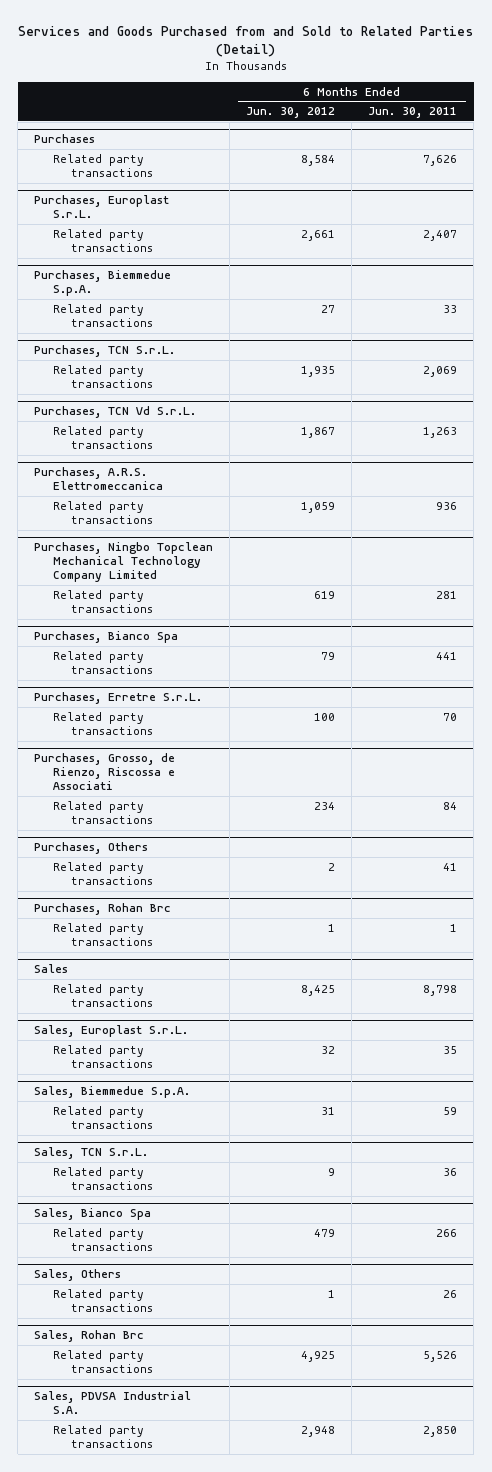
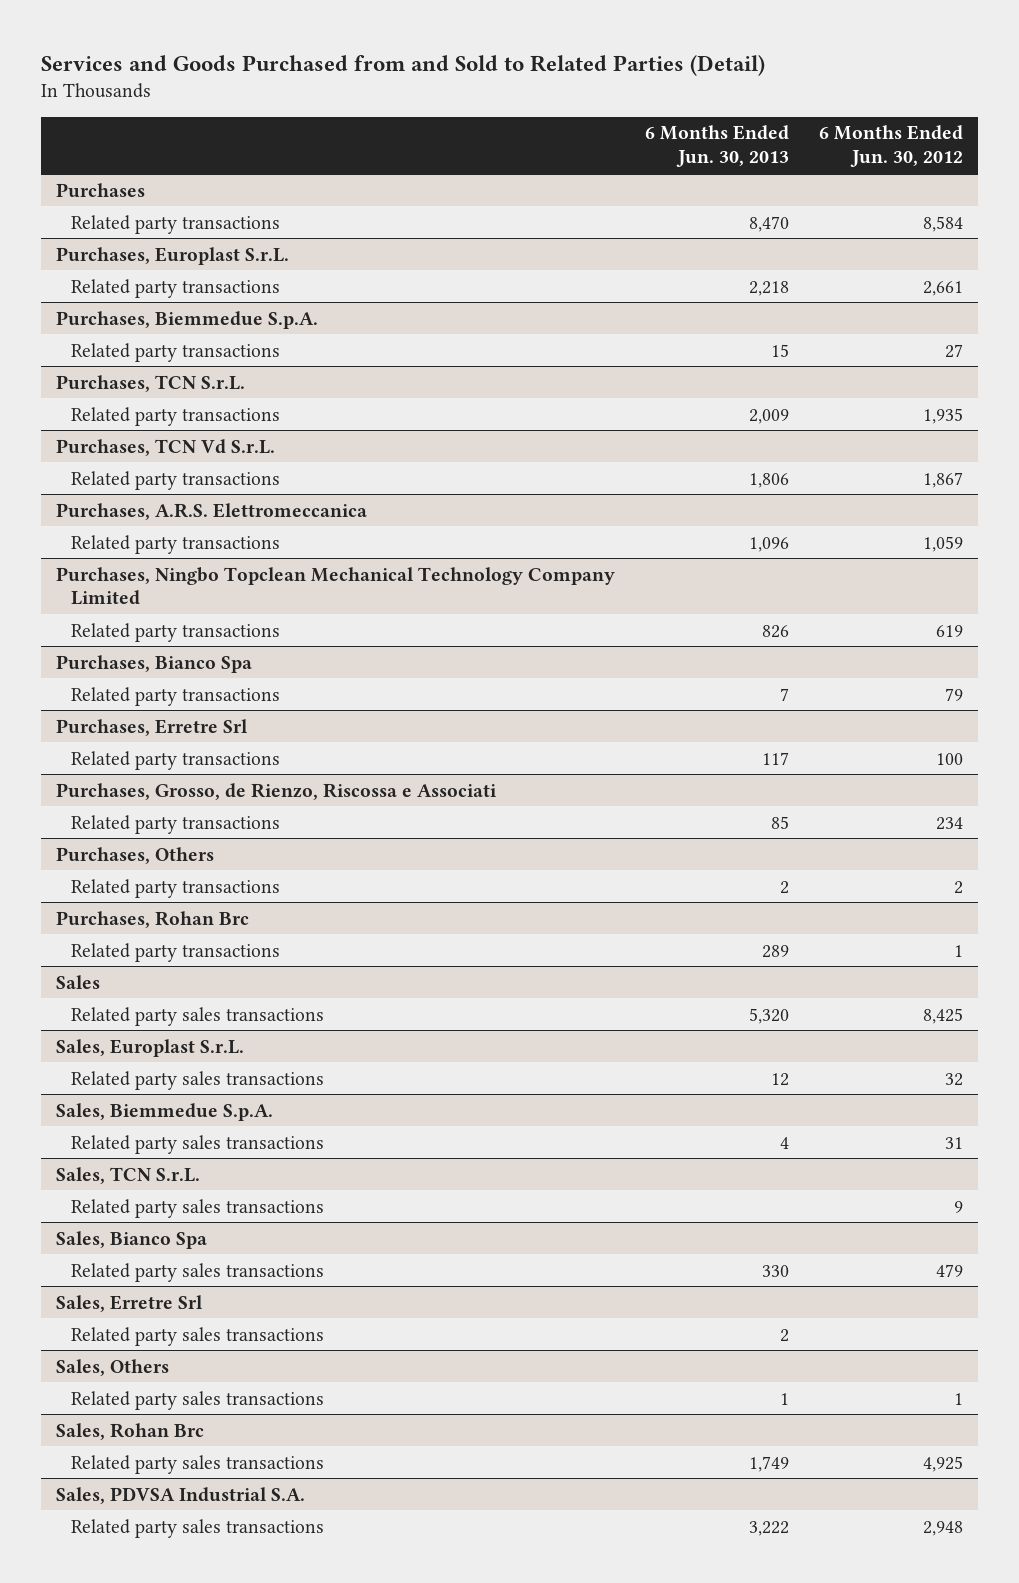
[368,107,458,119] Jun. 30, 2011 -> none
none -> [645,125,790,168] 6 Months Ended Jun. 30, 2013
[34,691,203,704] Purchases, Erretre S.r.L. -> none
none -> [55,718,248,736] Purchases, Erretre Srl
[52,983,154,1008] Related party transactions -> [71,1006,325,1026] Related party sales transactions
[52,1044,154,1069] Related party transactions -> [71,1070,325,1090] Related party sales transactions
[52,1105,154,1130] Related party transactions -> [71,1134,325,1154] Related party sales transactions
[52,1166,154,1191] Related party transactions -> [71,1198,325,1218] Related party sales transactions
[52,1227,154,1252] Related party transactions -> [71,1262,325,1282] Related party sales transactions
none -> [55,1294,203,1312] Sales, Erretre Srl
none -> [71,1326,325,1346] Related party sales transactions
[52,1288,154,1313] Related party transactions -> [71,1390,325,1410] Related party sales transactions
[52,1349,154,1374] Related party transactions -> [71,1454,325,1474] Related party sales transactions
[52,1424,154,1449] Related party transactions -> [71,1518,325,1538] Related party sales transactions

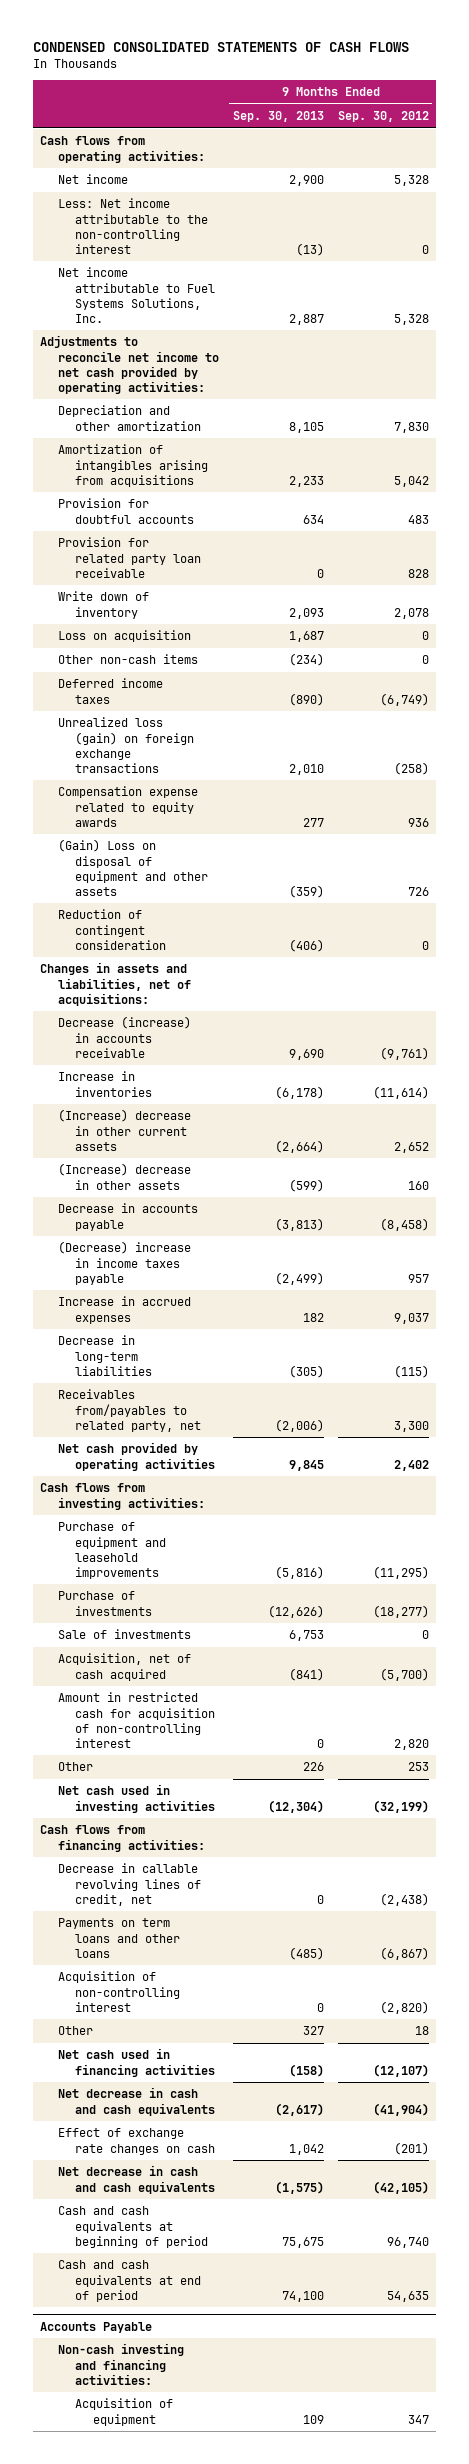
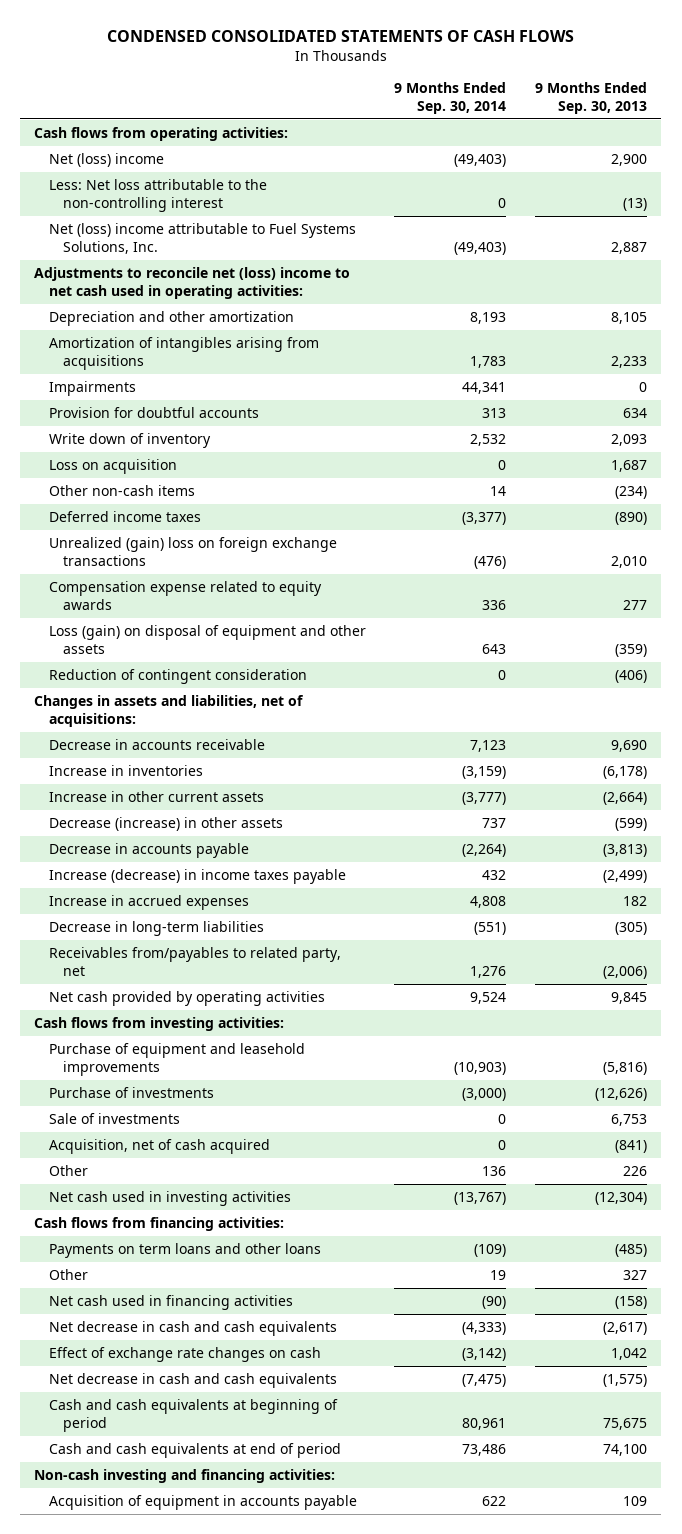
[337,111,429,123] Sep. 30, 2012 -> none
none -> [394,81,507,114] 9 Months Ended Sep. 30, 2014
[57,174,128,185] Net income -> [48,153,164,168] Net (loss) income
[57,198,209,254] Less: Net income attributable to the non-controlling interest -> [48,179,267,213] Less: Net loss attributable to the non-controlling interest
[57,267,216,323] Net income attributable to Fuel Systems Solutions, Inc. -> [48,223,356,255] Net (loss) income attributable to Fuel Systems Solutions, Inc.
[40,335,219,394] Adjustments to reconcile net income to net cash provided by operating activities: -> [34,267,351,300] Adjustments to reconcile net (loss) income to net cash used in operating activities:
none -> [48,381,136,397] Impairments
[57,537,202,578] Provision for related party loan receivable -> none
[57,717,195,773] Unrealized loss (gain) on foreign exchange transactions -> [48,537,337,567] Unrealized (gain) loss on foreign exchange transactions
[57,839,209,896] (Gain) Loss on disposal of equipment and other assets -> [48,625,366,655] Loss (gain) on disposal of equipment and other assets
[57,1016,191,1058] Decrease (increase) in accounts receivable -> [48,739,265,751] Decrease in accounts receivable
[57,1109,191,1151] (Increase) decrease in other current assets -> [48,791,264,803] Increase in other current assets
[57,1163,191,1190] (Increase) decrease in other assets -> [48,817,283,832] Decrease (increase) in other assets
[57,1241,191,1285] (Decrease) increase in income taxes payable -> [48,869,346,885] Increase (decrease) in income taxes payable
[57,1692,216,1748] Amount in restricted cash for acquisition of non-controlling interest -> none
[57,1863,202,1906] Decrease in callable revolving lines of credit, net -> none
[57,1971,181,2012] Acquisition of non-controlling interest -> none
[40,2321,153,2333] Accounts Payable -> none
[75,2398,174,2426] Acquisition of equipment -> [48,1495,357,1511] Acquisition of equipment in accounts payable

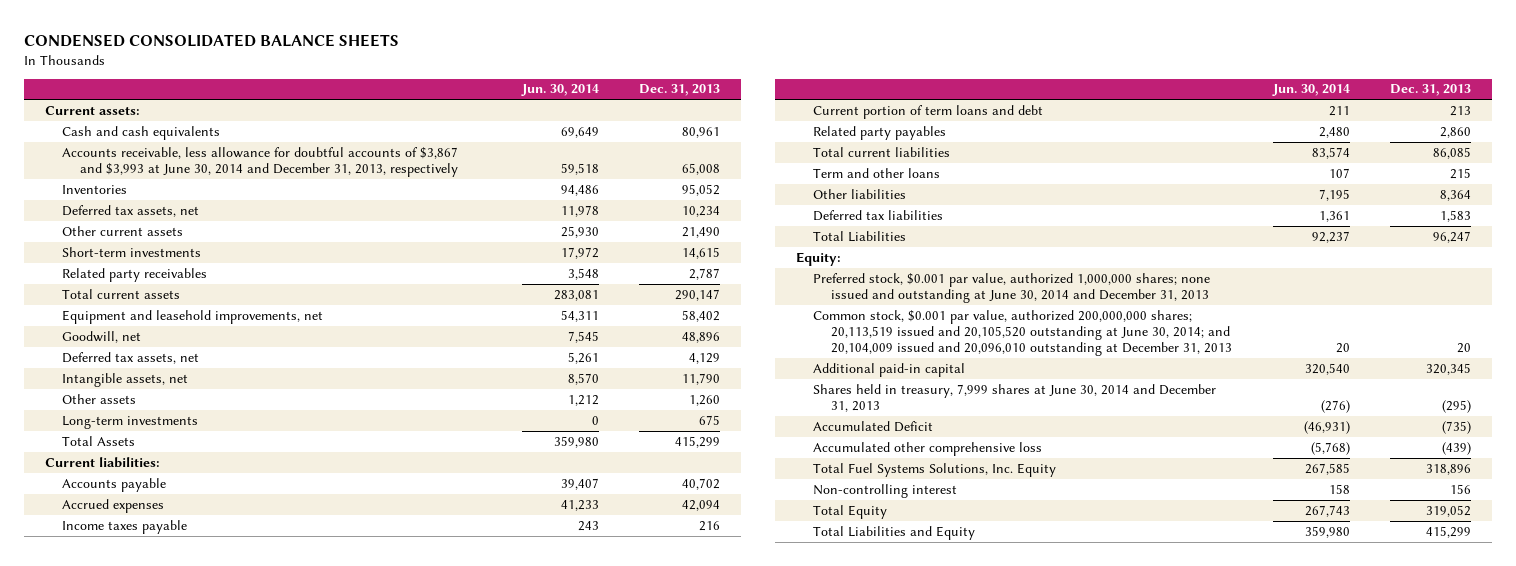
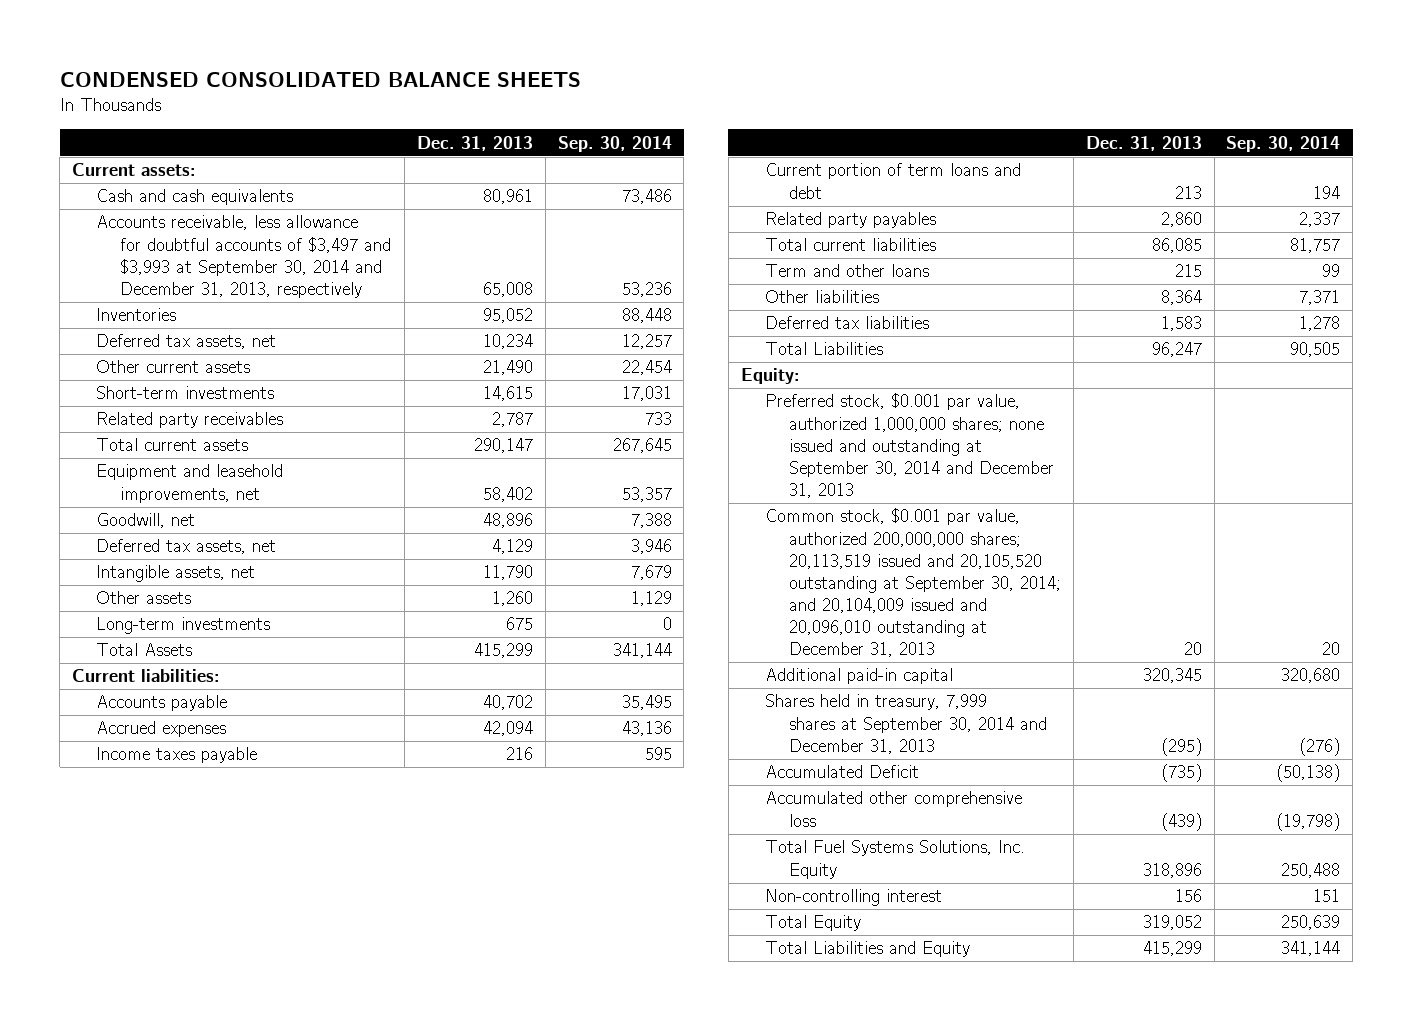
[520,84,599,97] Jun. 30, 2014 -> none
none -> [557,135,672,152] Sep. 30, 2014
[62,146,459,177] Accounts receivable, less allowance for doubtful accounts of $3,867 and $3,993 at June 30, 2014 and December 31, 2013, respectively -> [96,215,392,298] Accounts receivable, less allowance for doubtful accounts of $3,497 and $3,993 at September 30, 2014 and December 31, 2013, respectively
[813,272,1211,303] Preferred stock, $0.001 par value, authorized 1,000,000 shares; none issued and outstanding at June 30, 2014 and December 31, 2013 -> [764,393,1055,499] Preferred stock, $0.001 par value, authorized 1,000,000 shares; none issued and outstanding at September 30, 2014 and December 31, 2013
[813,309,1233,357] Common stock, $0.001 par value, authorized 200,000,000 shares; 20,113,519 issued and 20,105,520 outstanding at June 30, 2014; and 20,104,009 issued and 20,096,010 outstanding at December 31, 2013 -> [764,508,1062,658] Common stock, $0.001 par value, authorized 200,000,000 shares; 20,113,519 issued and 20,105,520 outstanding at September 30, 2014; and 20,104,009 issued and 20,096,010 outstanding at December 31, 2013
[813,383,1217,412] Shares held in treasury, 7,999 shares at June 30, 2014 and December 31, 2013 -> [764,694,1048,754] Shares held in treasury, 7,999 shares at September 30, 2014 and December 31, 2013

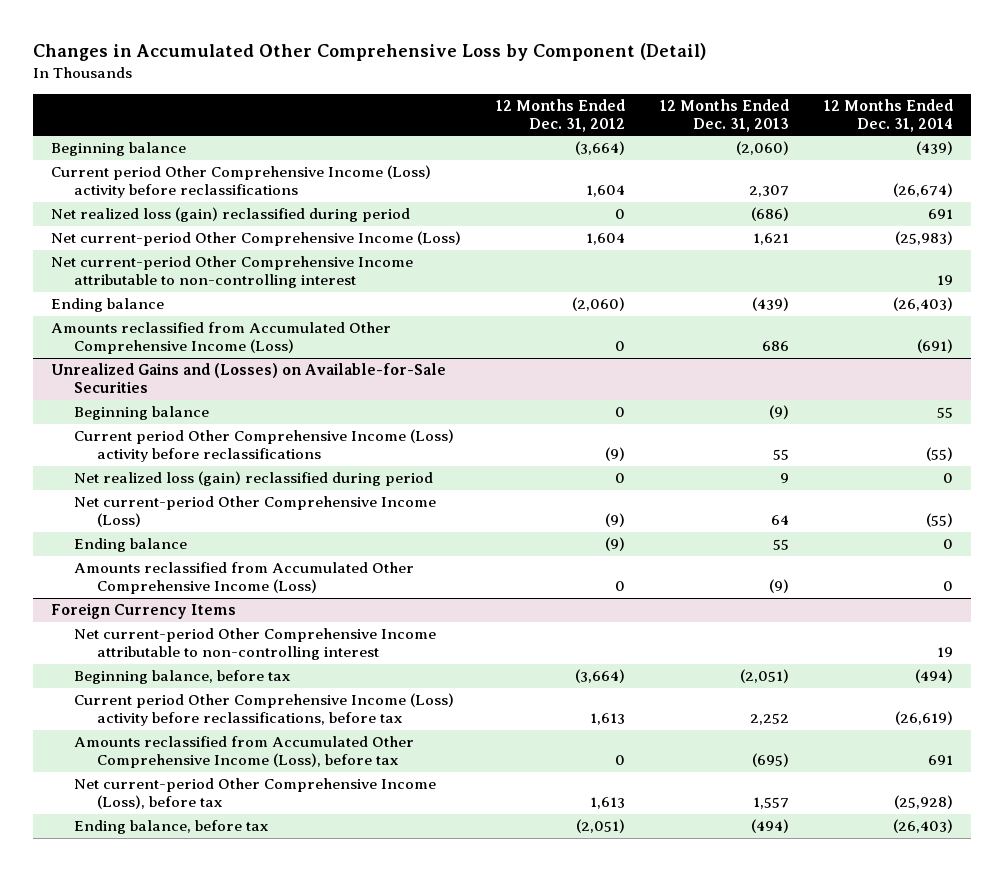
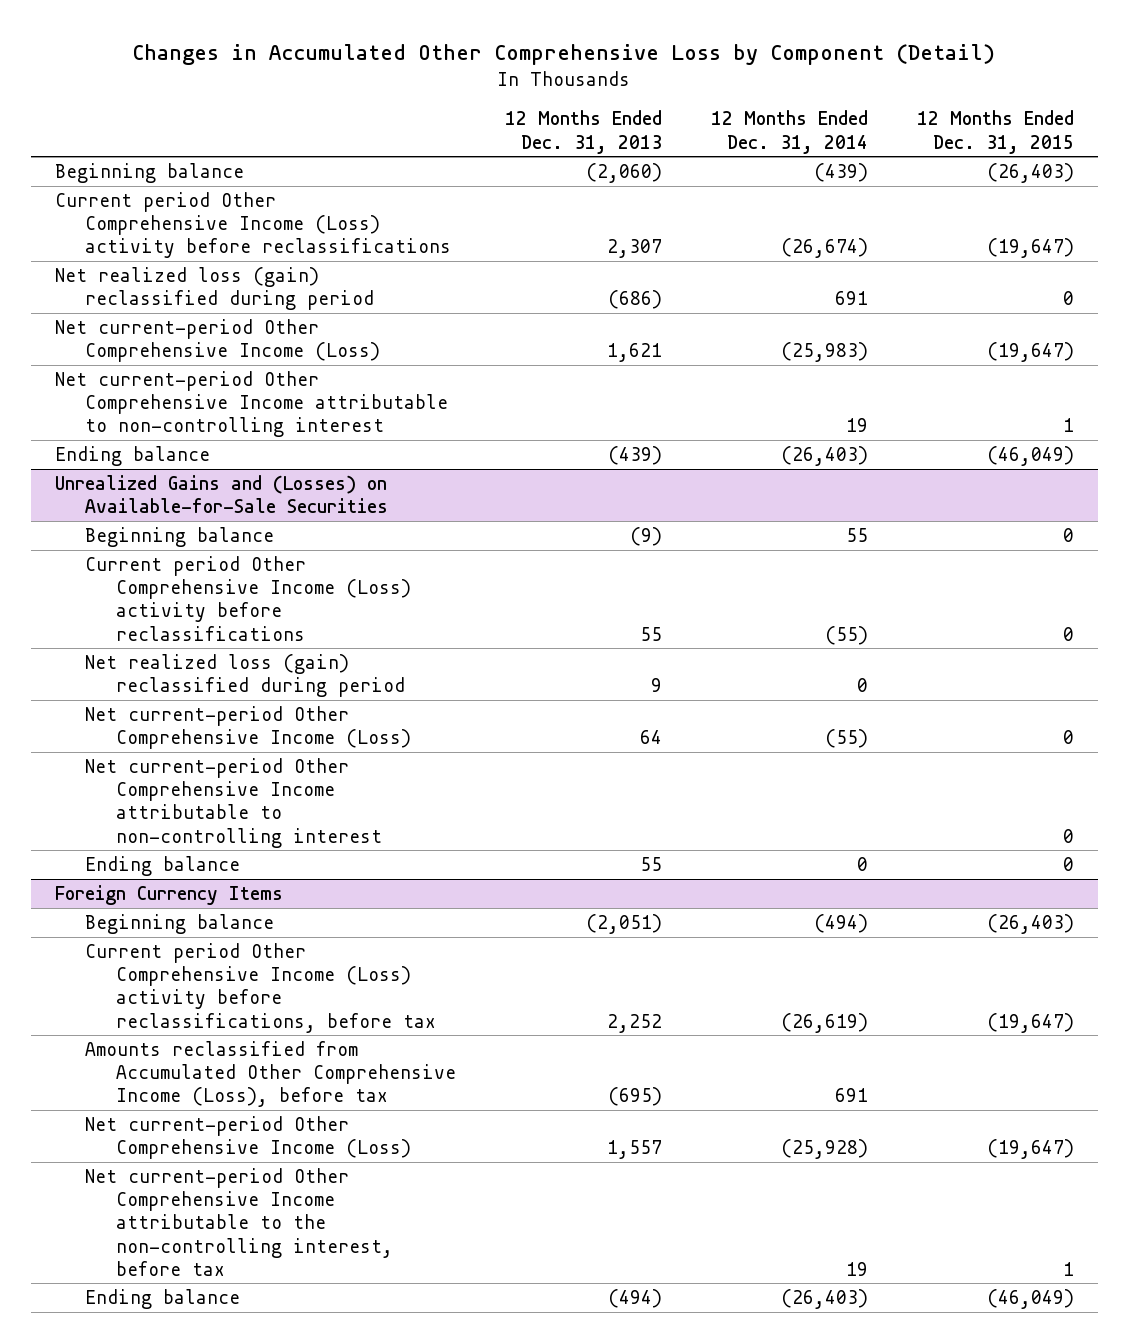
[495,98,625,132] 12 Months Ended Dec. 31, 2012 -> none
none -> [916,110,1074,154] 12 Months Ended Dec. 31, 2015
[50,322,391,355] Amounts reclassified from Accumulated Other Comprehensive Income (Loss) -> none
none -> [85,757,382,848] Net current-period Other Comprehensive Income attributable to non-controlling interest
[73,562,414,595] Amounts reclassified from Accumulated Other Comprehensive Income (Loss) -> none
[73,628,436,661] Net current-period Other Comprehensive Income attributable to non-controlling interest -> none
[73,670,290,685] Beginning balance, before tax -> [85,913,275,934] Beginning balance
[73,778,436,810] Net current-period Other Comprehensive Income (Loss), before tax -> [85,1115,411,1160] Net current-period Other Comprehensive Income (Loss)
none -> [85,1167,393,1276] Net current-period Other Comprehensive Income attributable to the non-controlling interest, before tax
[73,820,268,835] Ending balance, before tax -> [85,1288,241,1309] Ending balance

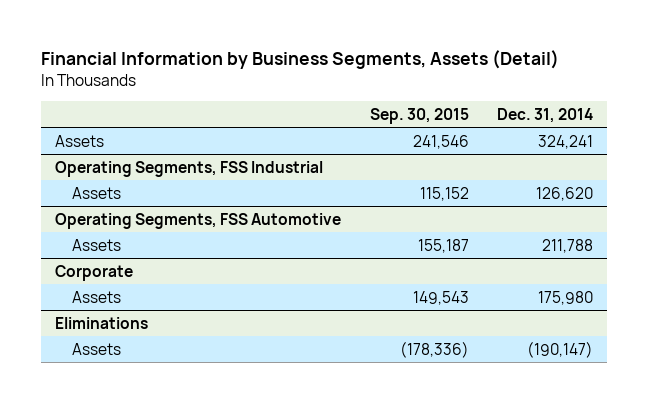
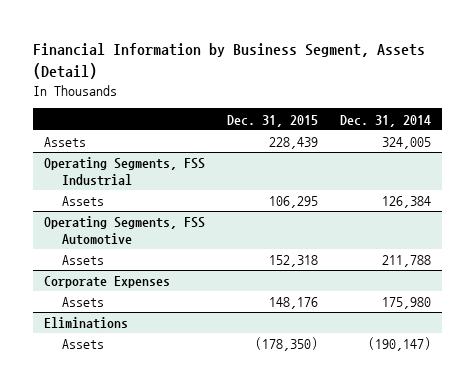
[40,49,559,69] Financial Information by Business Segments, Assets (Detail) -> [32,43,425,79] Financial Information by Business Segment, Assets (Detail)
[369,107,469,124] Sep. 30, 2015 -> none
none -> [227,114,319,127] Dec. 31, 2015
[538,134,594,149] 324,241 -> [382,137,432,150] 324,005
[536,186,594,201] 126,620 -> [382,196,432,209] 126,384
[55,264,134,281] Corporate -> [43,276,170,289] Corporate Expenses

